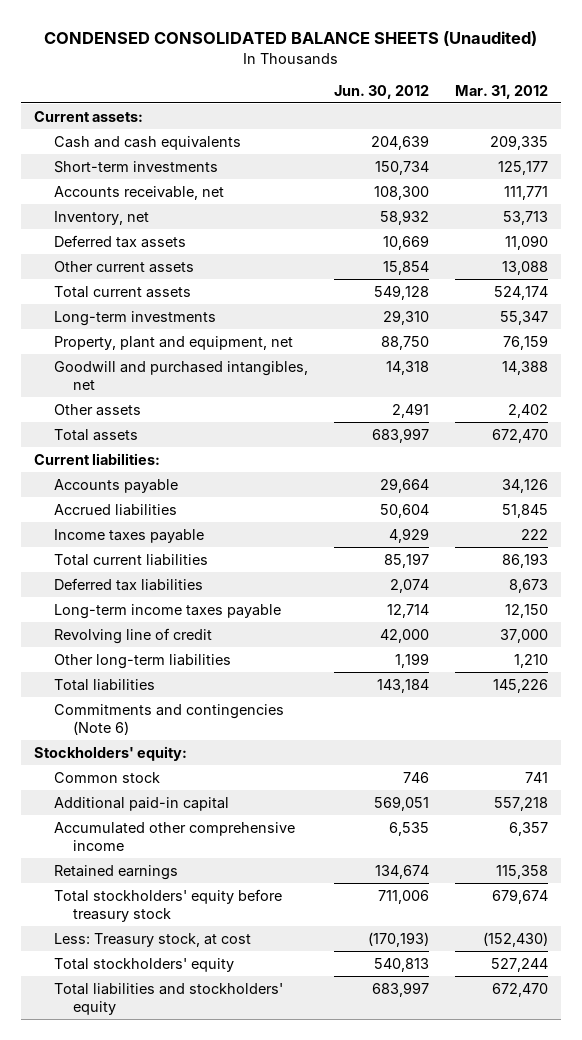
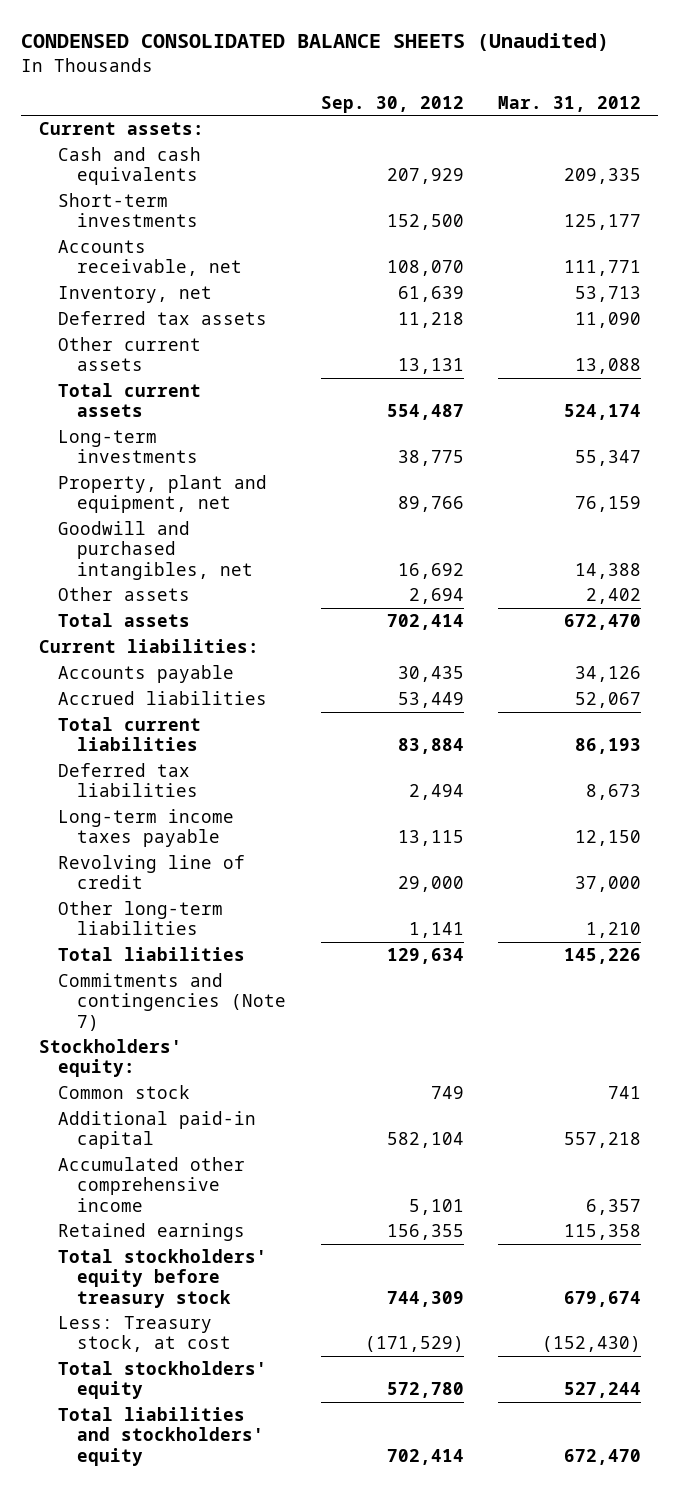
[333,84,429,99] Jun. 30, 2012 -> none
none -> [320,95,464,113] Sep. 30, 2012
[53,528,204,543] Income taxes payable -> none
[502,503,549,518] 51,845 -> [574,692,641,709] 52,067
[53,703,284,735] Commitments and contingencies (Note 6) -> [57,973,287,1031] Commitments and contingencies (Note 7)

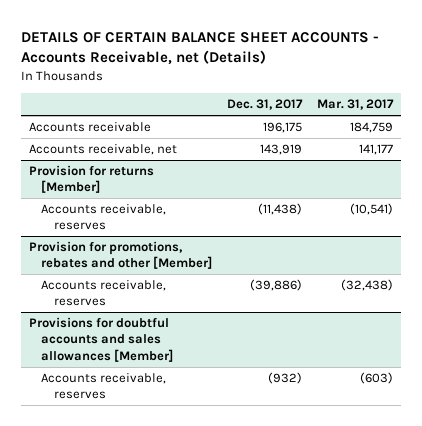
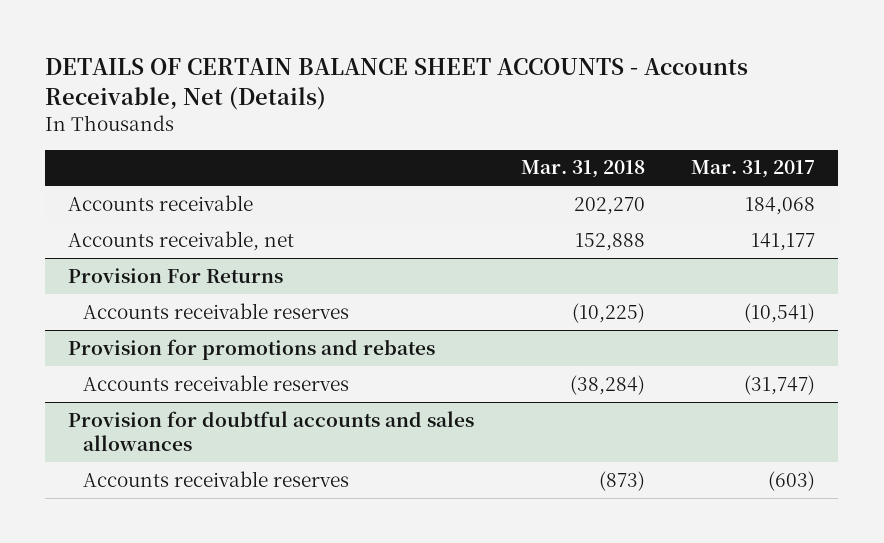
[21,31,380,66] DETAILS OF CERTAIN BALANCE SHEET ACCOUNTS - Accounts Receivable, net (Details) -> [45,57,749,110] DETAILS OF CERTAIN BALANCE SHEET ACCOUNTS - Accounts Receivable, Net (Details)
[227,99,304,111] Dec. 31, 2017 -> none
none -> [520,160,645,179] Mar. 31, 2018
[350,122,394,134] 184,759 -> [745,196,816,215] 184,068
[28,165,154,194] Provision for returns [Member] -> [68,267,284,283] Provision For Returns
[41,204,167,231] Accounts receivable, reserves -> [82,302,349,319] Accounts receivable reserves
[28,241,213,270] Provision for promotions, rebates and other [Member] -> [68,338,436,360] Provision for promotions and rebates
[41,280,167,307] Accounts receivable, reserves -> [82,374,349,391] Accounts receivable reserves
[341,279,394,292] (32,438) -> [744,374,816,395] (31,747)
[28,317,174,362] Provisions for doubtful accounts and sales allowances [Member] -> [68,410,475,452] Provision for doubtful accounts and sales allowances
[41,373,167,400] Accounts receivable, reserves -> [82,470,349,487] Accounts receivable reserves

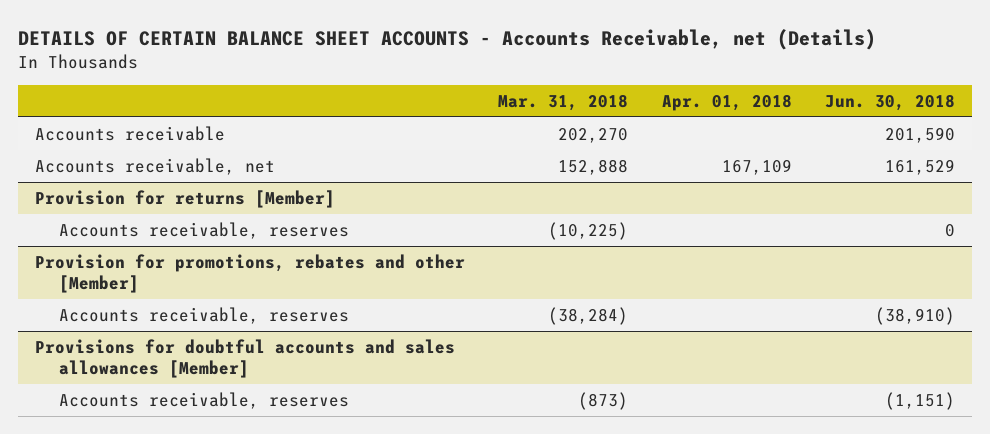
[45,57,749,110] DETAILS OF CERTAIN BALANCE SHEET ACCOUNTS - Accounts Receivable, Net (Details) -> [18,28,877,50] DETAILS OF CERTAIN BALANCE SHEET ACCOUNTS - Accounts Receivable, net (Details)
[691,160,816,179] Mar. 31, 2017 -> none
none -> [661,93,792,111] Apr. 01, 2018
none -> [825,93,956,111] Jun. 30, 2018
[68,267,284,283] Provision For Returns -> [35,189,336,208] Provision for returns [Member]
[82,302,349,319] Accounts receivable reserves -> [59,221,350,239] Accounts receivable, reserves
[68,338,436,360] Provision for promotions and rebates -> [35,253,466,293] Provision for promotions, rebates and other [Member]
[82,374,349,391] Accounts receivable reserves -> [59,306,350,324] Accounts receivable, reserves
[68,410,475,452] Provision for doubtful accounts and sales allowances -> [35,338,456,378] Provisions for doubtful accounts and sales allowances [Member]
[82,470,349,487] Accounts receivable reserves -> [59,391,350,409] Accounts receivable, reserves

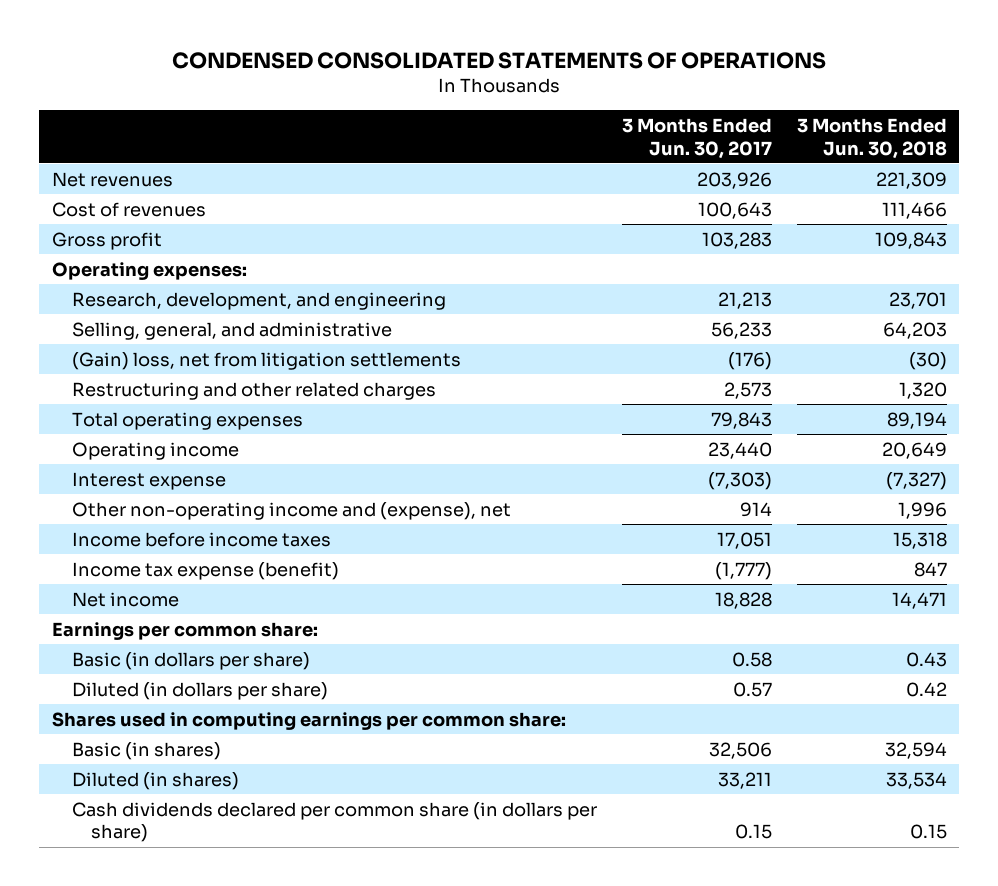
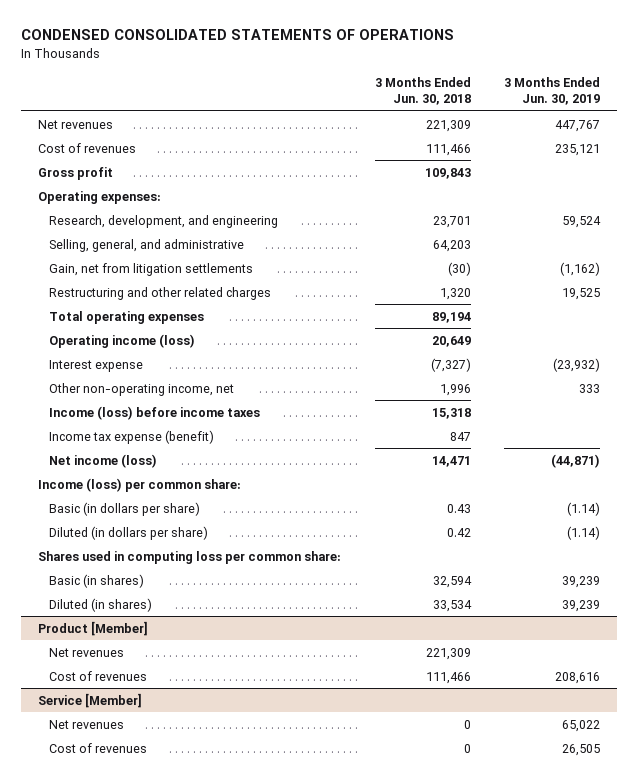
[621,117,772,159] 3 Months Ended Jun. 30, 2017 -> none
none -> [504,77,601,106] 3 Months Ended Jun. 30, 2019
[71,351,461,370] (Gain) loss, net from litigation settlements -> [49,262,254,276] Gain, net from litigation settlements
[71,441,239,460] Operating income -> [49,333,196,348] Operating income (loss)
[71,501,511,520] Other non-operating income and (expense), net -> [49,382,235,396] Other non-operating income, net
[71,531,331,547] Income before income taxes -> [49,405,261,420] Income (loss) before income taxes
[71,591,179,607] Net income -> [49,453,158,468] Net income (loss)
[51,621,318,640] Earnings per common share: -> [37,477,241,492] Income (loss) per common share:
[51,711,566,730] Shares used in computing earnings per common share: -> [37,550,341,564] Shares used in computing loss per common share:
[71,801,597,843] Cash dividends declared per common share (in dollars per share) -> none
none -> [37,620,148,636] Product [Member]
none -> [49,647,125,657] Net revenues
none -> [49,670,148,681] Cost of revenues
none -> [37,692,142,708] Service [Member]
none -> [49,719,125,729] Net revenues
none -> [49,742,148,753] Cost of revenues

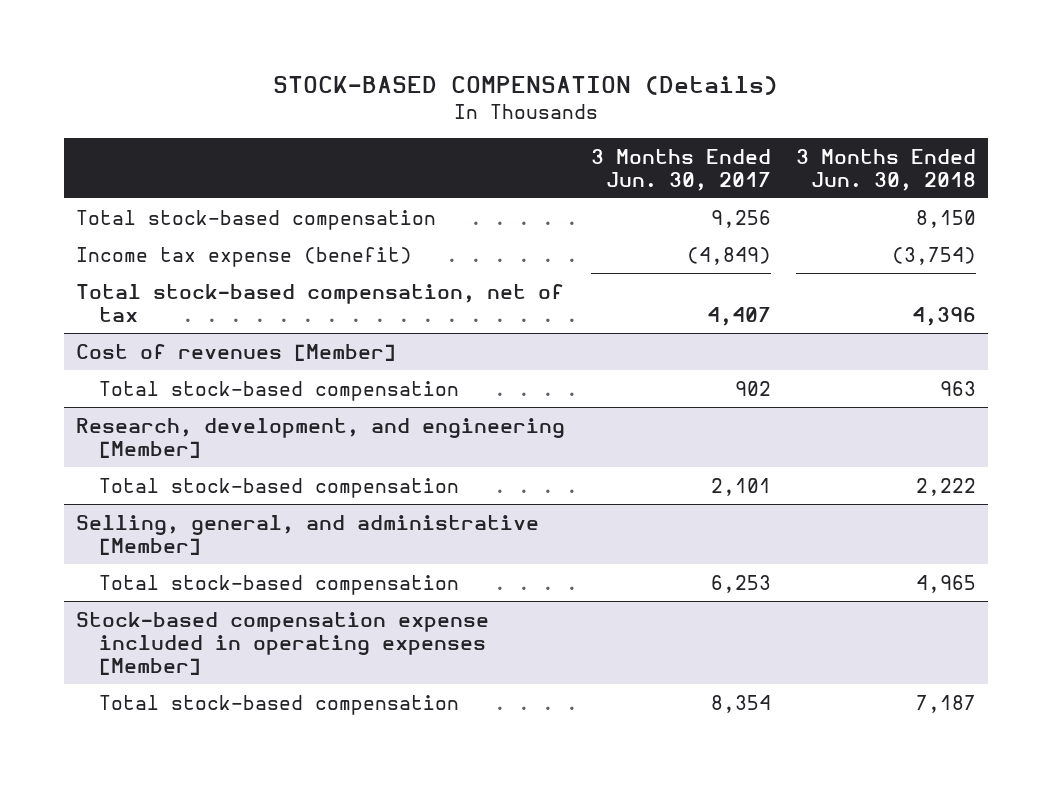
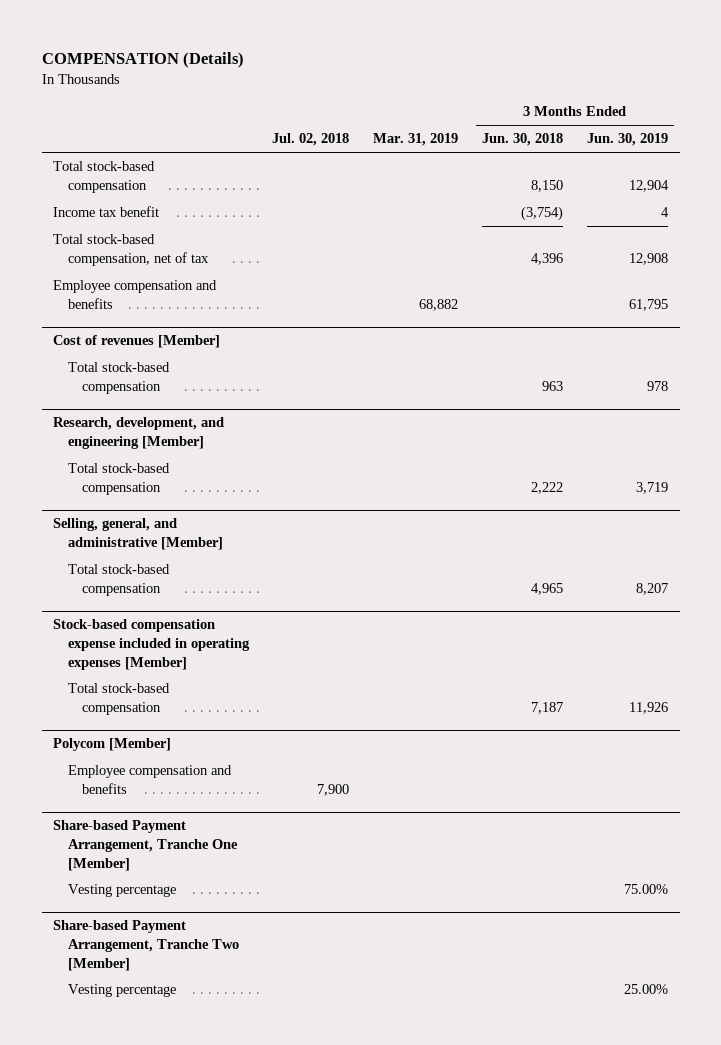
[273,76,779,96] STOCK-BASED COMPENSATION (Details) -> [41,52,244,69] COMPENSATION (Details)
[590,148,771,191] 3 Months Ended Jun. 30, 2017 -> none
none -> [272,133,350,147] Jul. 02, 2018
none -> [373,133,459,147] Mar. 31, 2019
none -> [586,133,668,147] Jun. 30, 2019
[76,246,413,267] Income tax expense (benefit) -> [53,206,160,218] Income tax benefit
none -> [53,280,218,309] Employee compensation and benefits
none -> [53,738,172,752] Polycom [Member]
none -> [67,765,232,794] Employee compensation and benefits
none -> [53,820,238,871] Share-based Payment Arrangement, Tranche One [Member]
none -> [67,884,176,898] Vesting percentage
none -> [53,920,239,971] Share-based Payment Arrangement, Tranche Two [Member]
none -> [67,984,176,998] Vesting percentage

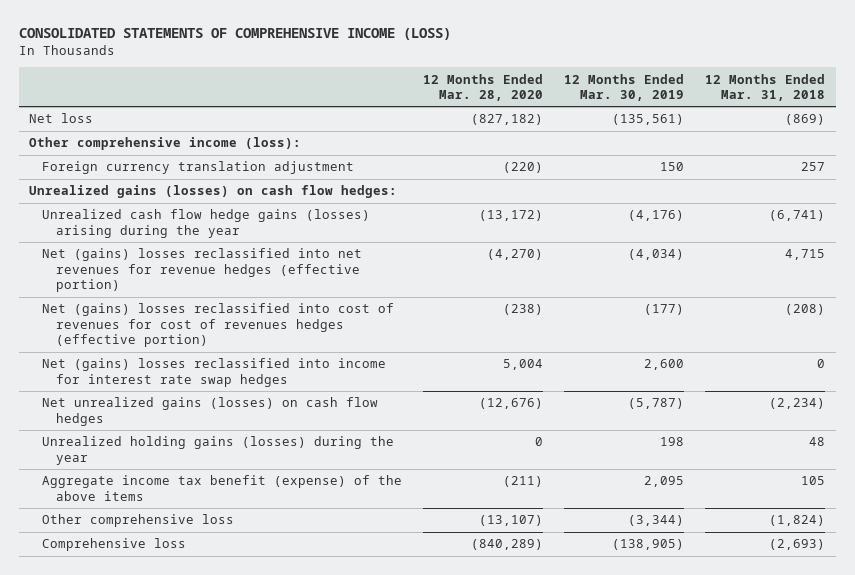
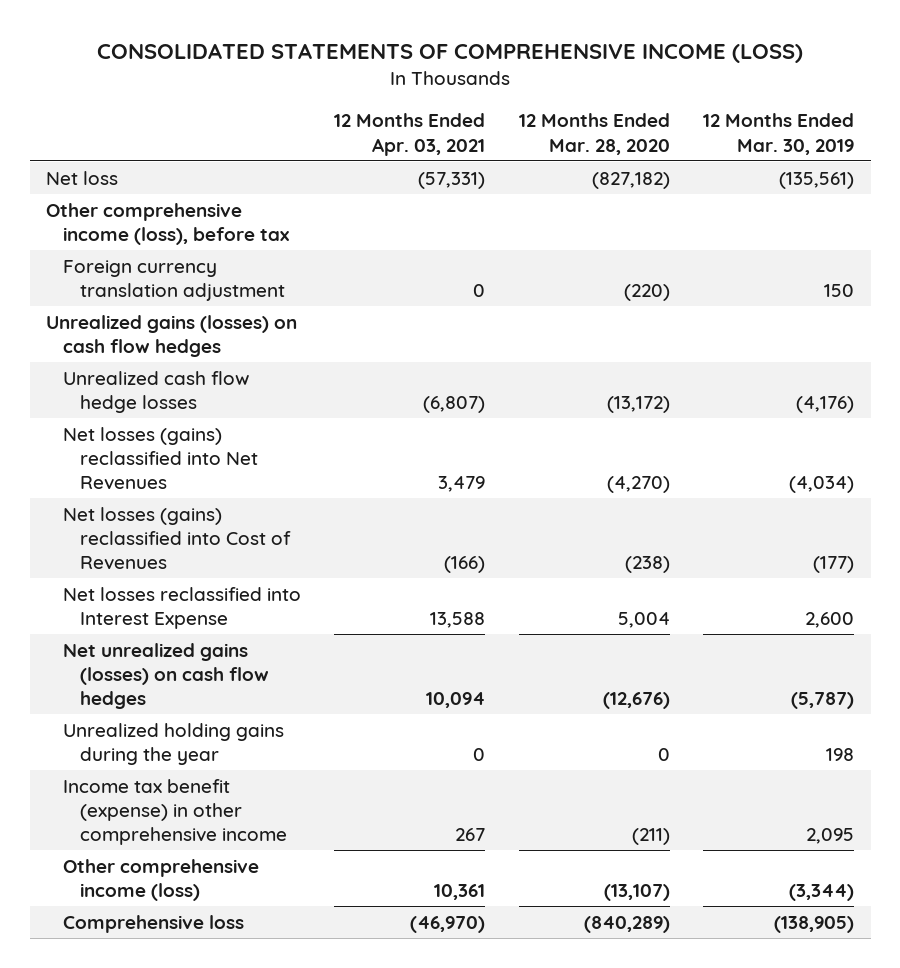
[705,73,826,101] 12 Months Ended Mar. 31, 2018 -> none
none -> [334,113,486,156] 12 Months Ended Apr. 03, 2021
[29,137,302,151] Other comprehensive income (loss): -> [46,202,290,245] Other comprehensive income (loss), before tax
[29,185,398,199] Unrealized gains (losses) on cash flow hedges: -> [46,314,298,357] Unrealized gains (losses) on cash flow hedges
[42,209,371,238] Unrealized cash flow hedge gains (losses) arising during the year -> [63,370,250,413] Unrealized cash flow hedge losses
[42,248,363,293] Net (gains) losses reclassified into net revenues for revenue hedges (effective portion) -> [63,426,258,491] Net losses (gains) reclassified into Net Revenues
[42,303,395,348] Net (gains) losses reclassified into cost of revenues for cost of revenues hedges (effective portion) -> [63,506,291,571] Net losses (gains) reclassified into Cost of Revenues
[42,358,387,387] Net (gains) losses reclassified into income for interest rate swap hedges -> [63,586,302,629] Net losses reclassified into Interest Expense
[42,436,395,465] Unrealized holding gains (losses) during the year -> [63,722,285,765] Unrealized holding gains during the year
[42,475,403,501] Aggregate income tax benefit (expense) of the above items -> [63,778,287,846] Income tax benefit (expense) in other comprehensive income
[42,514,235,528] Other comprehensive loss -> [63,858,260,901] Other comprehensive income (loss)

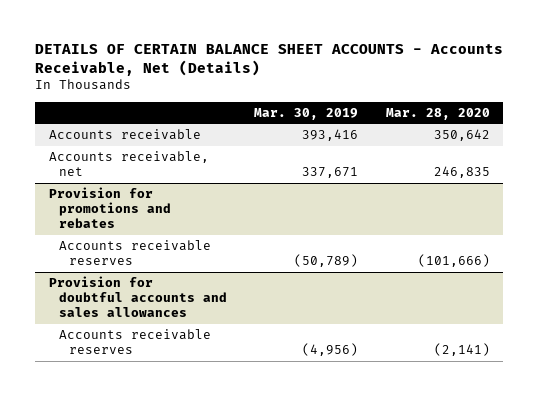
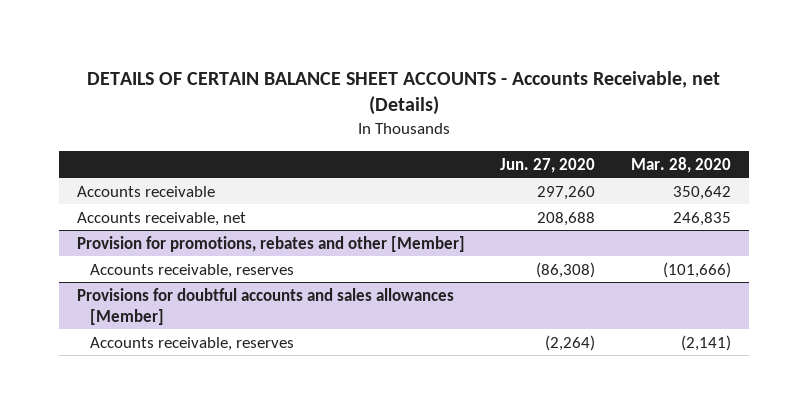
[34,43,503,76] DETAILS OF CERTAIN BALANCE SHEET ACCOUNTS - Accounts Receivable, Net (Details) -> [86,70,720,116] DETAILS OF CERTAIN BALANCE SHEET ACCOUNTS - Accounts Receivable, net (Details)
[254,107,359,120] Mar. 30, 2019 -> none
none -> [500,157,596,173] Jun. 27, 2020
[48,187,171,228] Provision for promotions and rebates -> [76,235,465,252] Provision for promotions, rebates and other [Member]
[58,240,211,266] Accounts receivable reserves -> [89,263,294,278] Accounts receivable, reserves
[48,276,227,317] Provision for doubtful accounts and sales allowances -> [76,287,454,325] Provisions for doubtful accounts and sales allowances [Member]
[58,329,211,355] Accounts receivable reserves -> [89,336,294,351] Accounts receivable, reserves

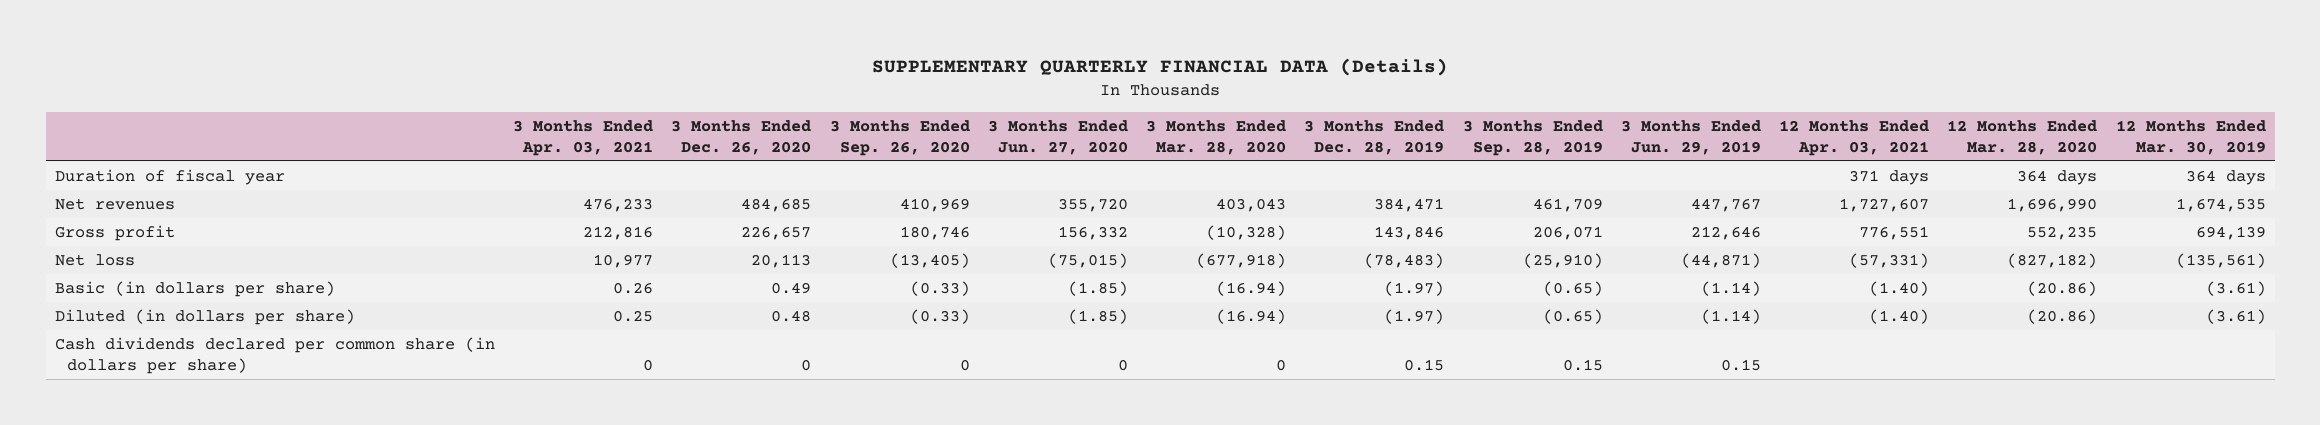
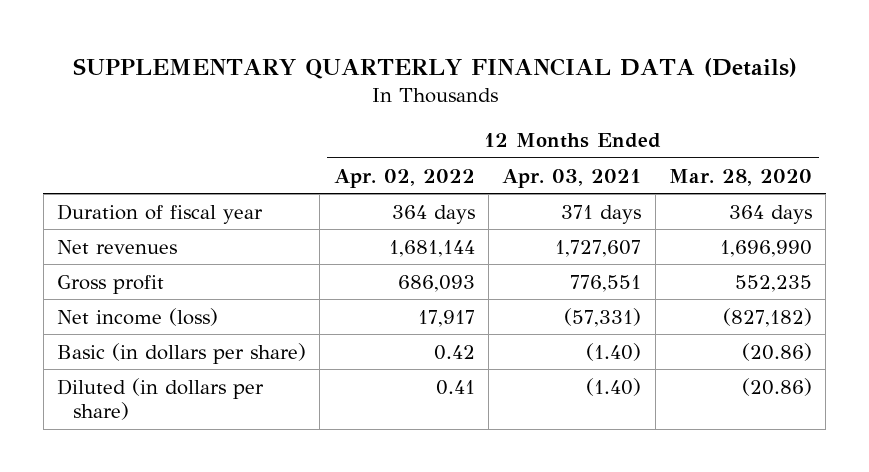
[512,119,653,156] 3 Months Ended Apr. 03, 2021 -> none
[671,119,812,155] 3 Months Ended Dec. 26, 2020 -> none
[829,119,970,156] 3 Months Ended Sep. 26, 2020 -> none
[987,119,1128,155] 3 Months Ended Jun. 27, 2020 -> none
[1146,119,1287,155] 3 Months Ended Mar. 28, 2020 -> none
[1304,119,1445,155] 3 Months Ended Dec. 28, 2019 -> none
[1462,119,1603,156] 3 Months Ended Sep. 28, 2019 -> none
[1620,119,1761,155] 3 Months Ended Jun. 29, 2019 -> none
[2115,119,2266,155] 12 Months Ended Mar. 30, 2019 -> none
none -> [333,168,475,188] Apr. 02, 2022
[54,253,135,266] Net loss -> [57,307,219,326] Net income (loss)
[54,336,495,375] Cash dividends declared per common share (in dollars per share) -> none

